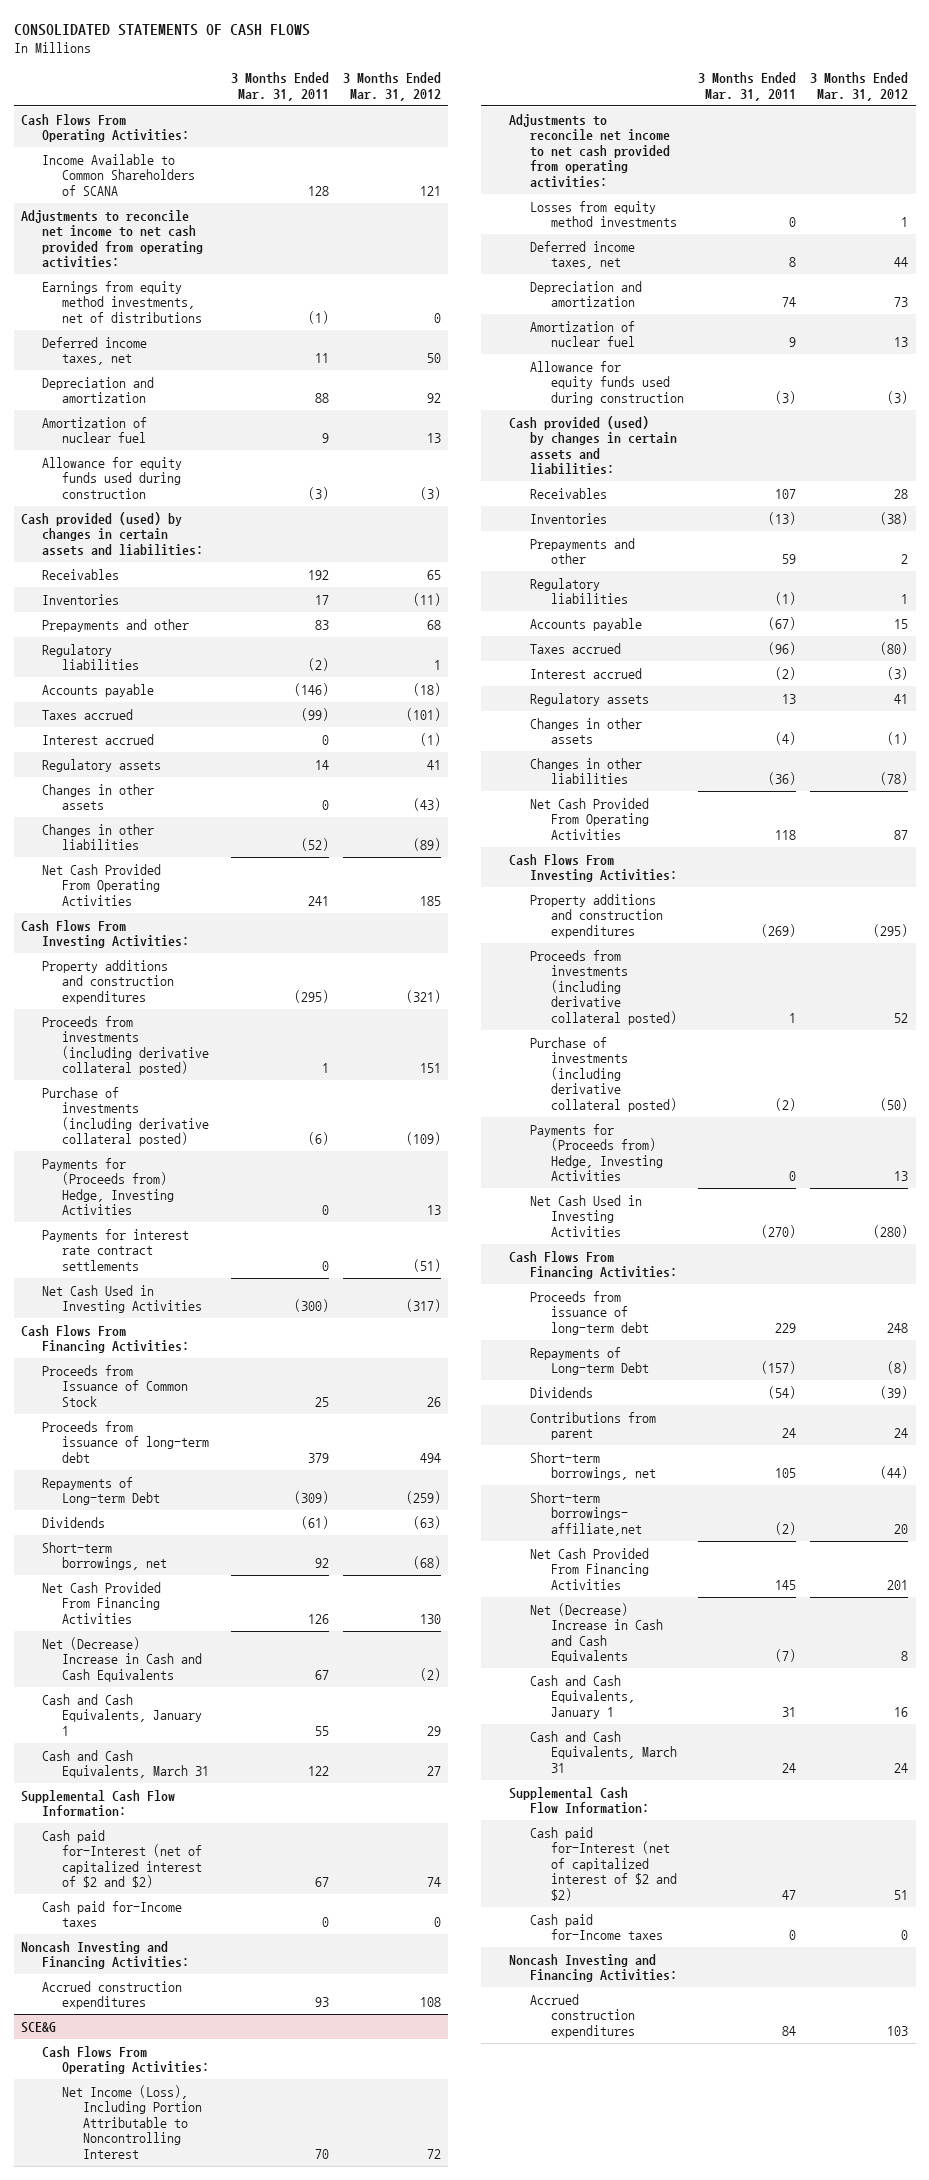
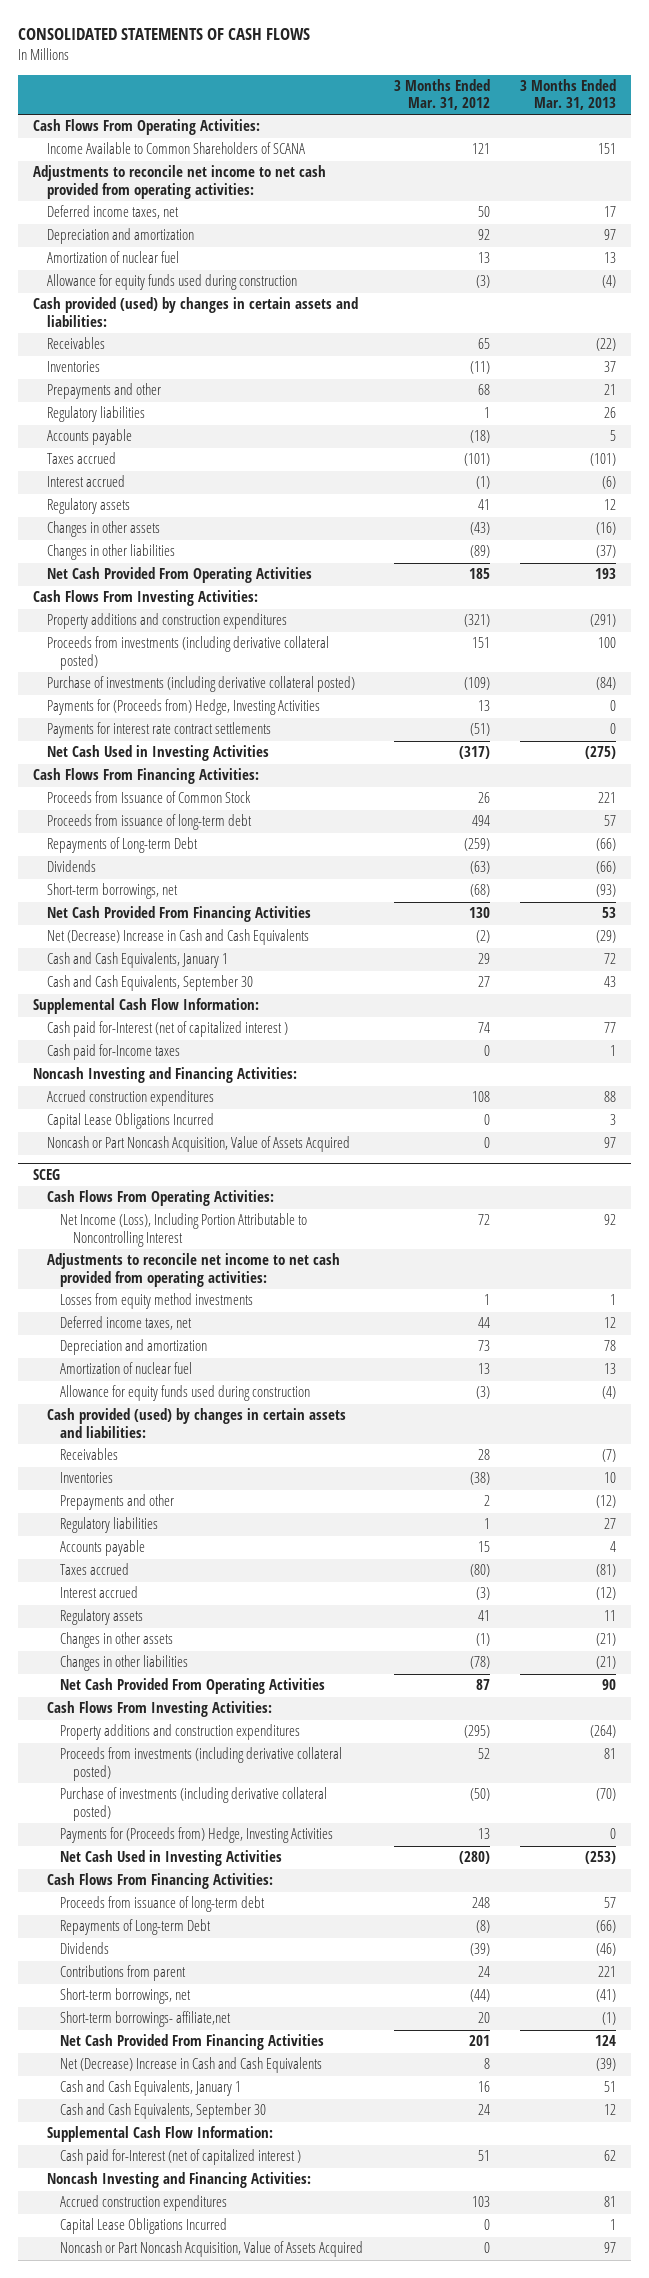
[230,72,329,101] 3 Months Ended Mar. 31, 2011 -> none
none -> [520,79,617,111] 3 Months Ended Mar. 31, 2013
[41,280,203,323] Earnings from equity method investments, net of distributions -> none
[41,1749,210,1779] Cash and Cash Equivalents, March 31 -> [46,975,253,992] Cash and Cash Equivalents, September 30
[41,1829,203,1889] Cash paid for-Interest (net of capitalized interest of $2 and $2) -> [46,1021,288,1038] Cash paid for-Interest (net of capitalized interest )
[20,2020,56,2033] SCE&G -> none
none -> [46,1113,214,1130] Capital Lease Obligations Incurred
none -> [46,1136,350,1153] Noncash or Part Noncash Acquisition, Value of Assets Acquired
none -> [33,1169,61,1181] SCEG
[530,1730,677,1773] Cash and Cash Equivalents, March 31 -> [59,2103,266,2120] Cash and Cash Equivalents, September 30
[530,1913,663,1941] Cash paid for-Income taxes -> none
[530,1826,677,1901] Cash paid for-Interest (net of capitalized interest of $2 and $2) -> [59,2149,301,2166] Cash paid for-Interest (net of capitalized interest )
none -> [59,2218,227,2235] Capital Lease Obligations Incurred
none -> [59,2241,363,2258] Noncash or Part Noncash Acquisition, Value of Assets Acquired

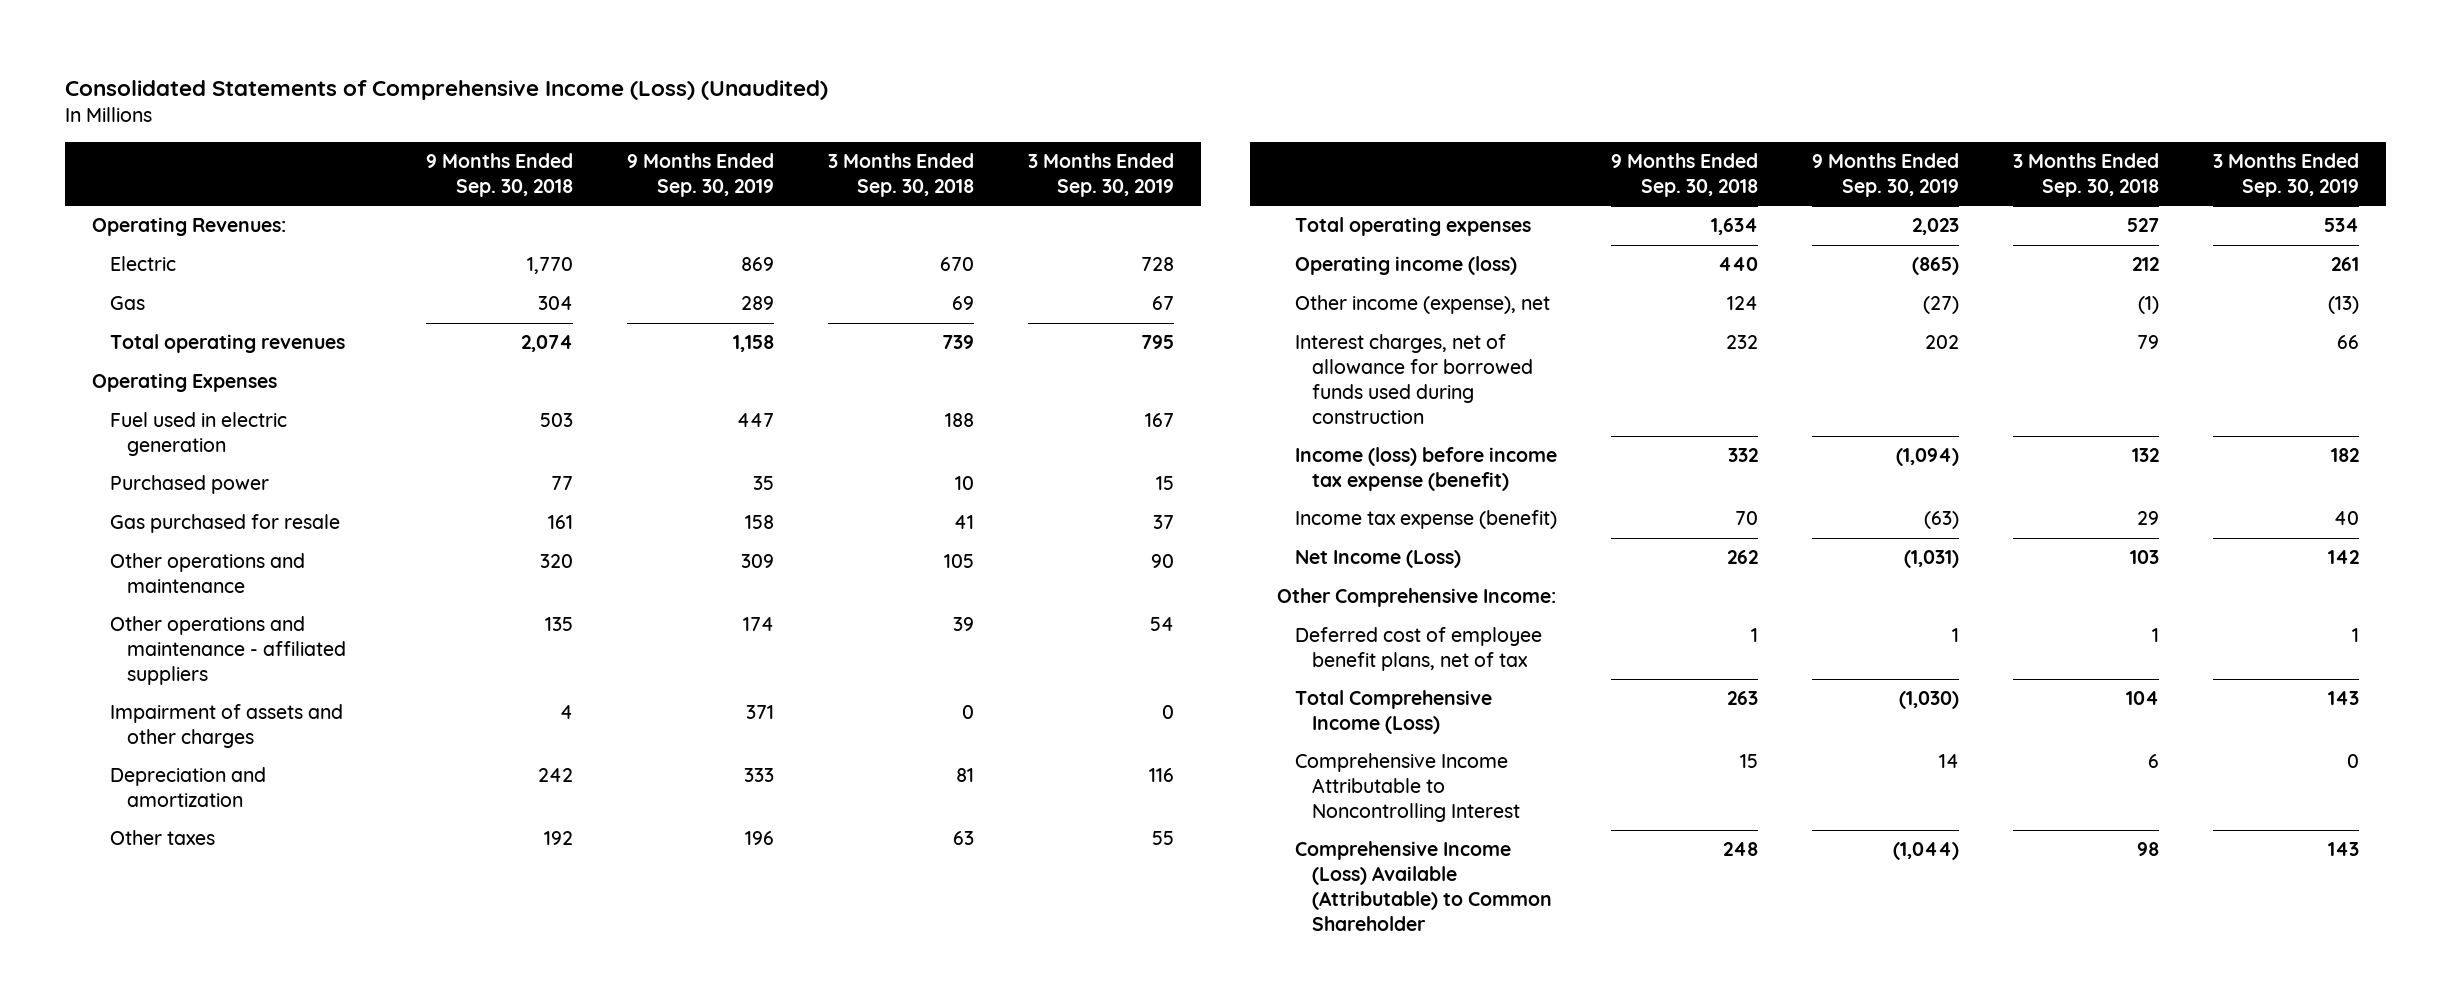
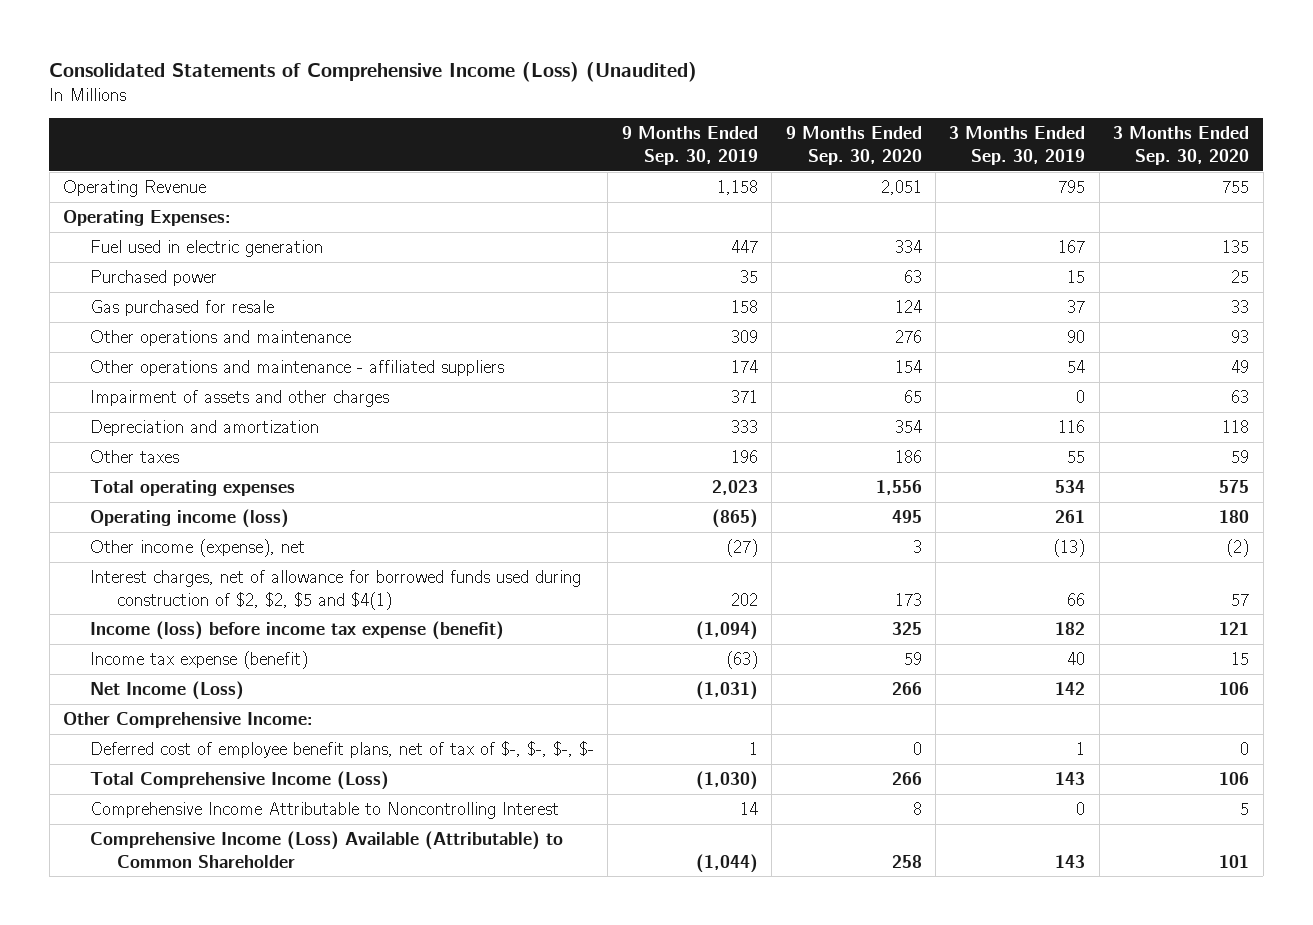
[425,153,573,197] 9 Months Ended Sep. 30, 2018 -> none
[828,153,975,197] 3 Months Ended Sep. 30, 2018 -> none
none -> [785,126,922,165] 9 Months Ended Sep. 30, 2020
none -> [1113,126,1250,165] 3 Months Ended Sep. 30, 2020
[92,217,287,237] Operating Revenues: -> none
[109,256,176,272] Electric -> none
[109,296,145,311] Gas -> none
[109,334,345,354] Total operating revenues -> [63,179,207,197] Operating Revenue
[92,373,278,393] Operating Expenses -> [63,209,232,226] Operating Expenses:
[1294,334,1534,424] Interest charges, net of allowance for borrowed funds used during construction -> [89,569,581,610] Interest charges, net of allowance for borrowed funds used during construction of $2, $2, $5 and $4(1)
[1294,627,1542,672] Deferred cost of employee benefit plans, net of tax -> [89,740,594,758] Deferred cost of employee benefit plans, net of tax of $-, $-, $-, $-

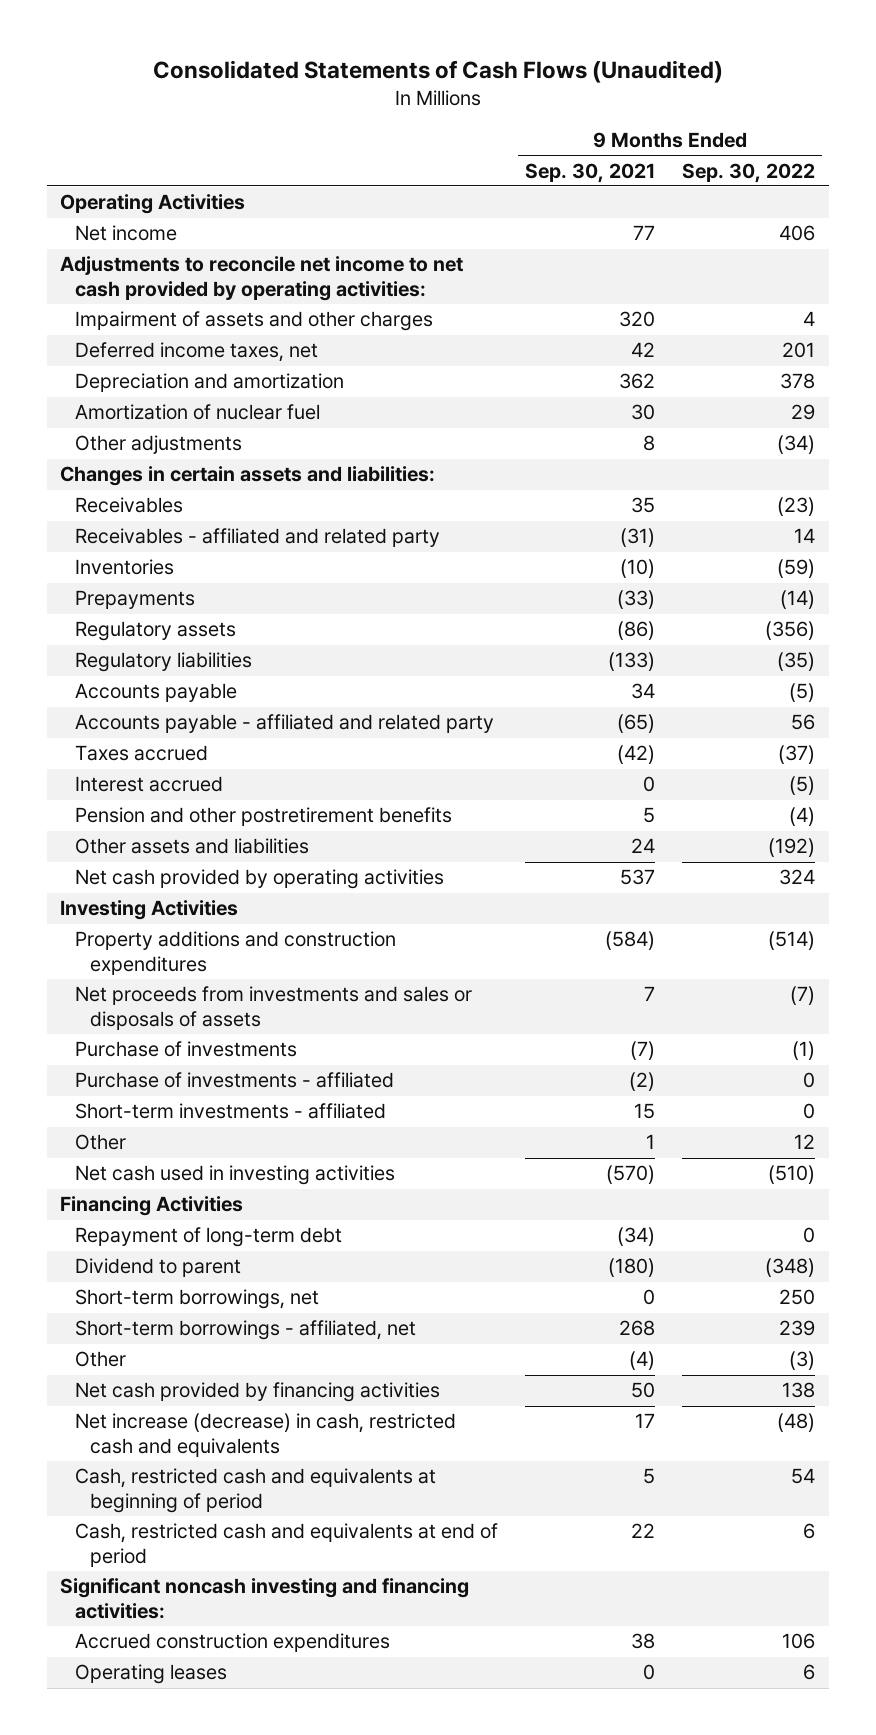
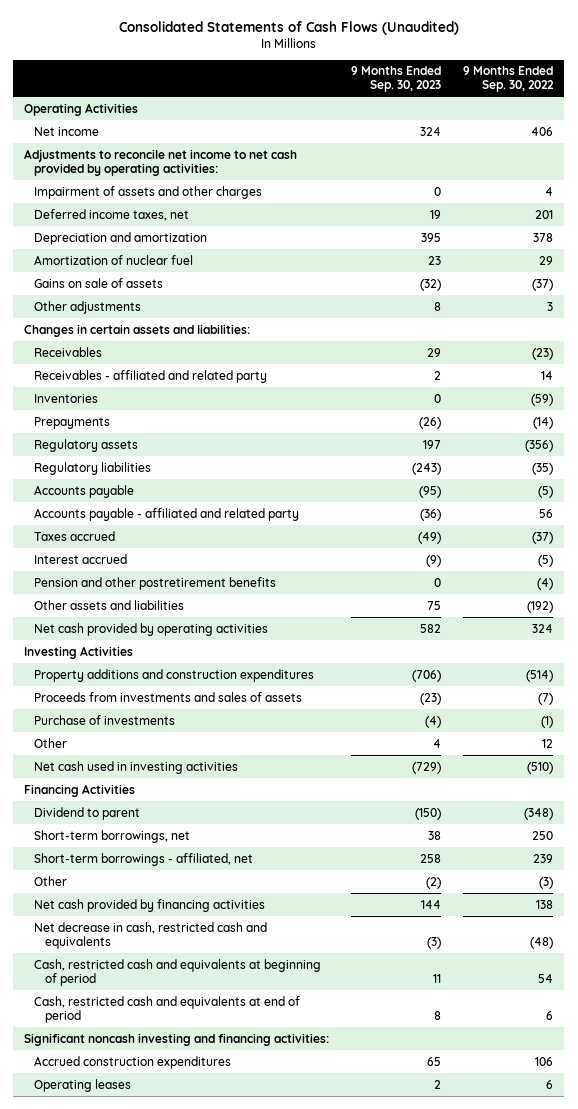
[525,162,656,183] Sep. 30, 2021 -> none
none -> [351,66,442,93] 9 Months Ended Sep. 30, 2023
none -> [34,277,164,288] Gains on sale of assets
[777,435,816,455] (34) -> [547,301,554,311] 3
[75,986,473,1031] Net proceeds from investments and sales or disposals of assets -> [34,691,303,702] Proceeds from investments and sales of assets
[75,1072,395,1089] Purchase of investments - affiliated -> none
[75,1103,387,1120] Short-term investments - affiliated -> none
[75,1227,343,1248] Repayment of long-term debt -> none
[75,1413,457,1458] Net increase (decrease) in cash, restricted cash and equivalents -> [34,921,268,949] Net decrease in cash, restricted cash and equivalents

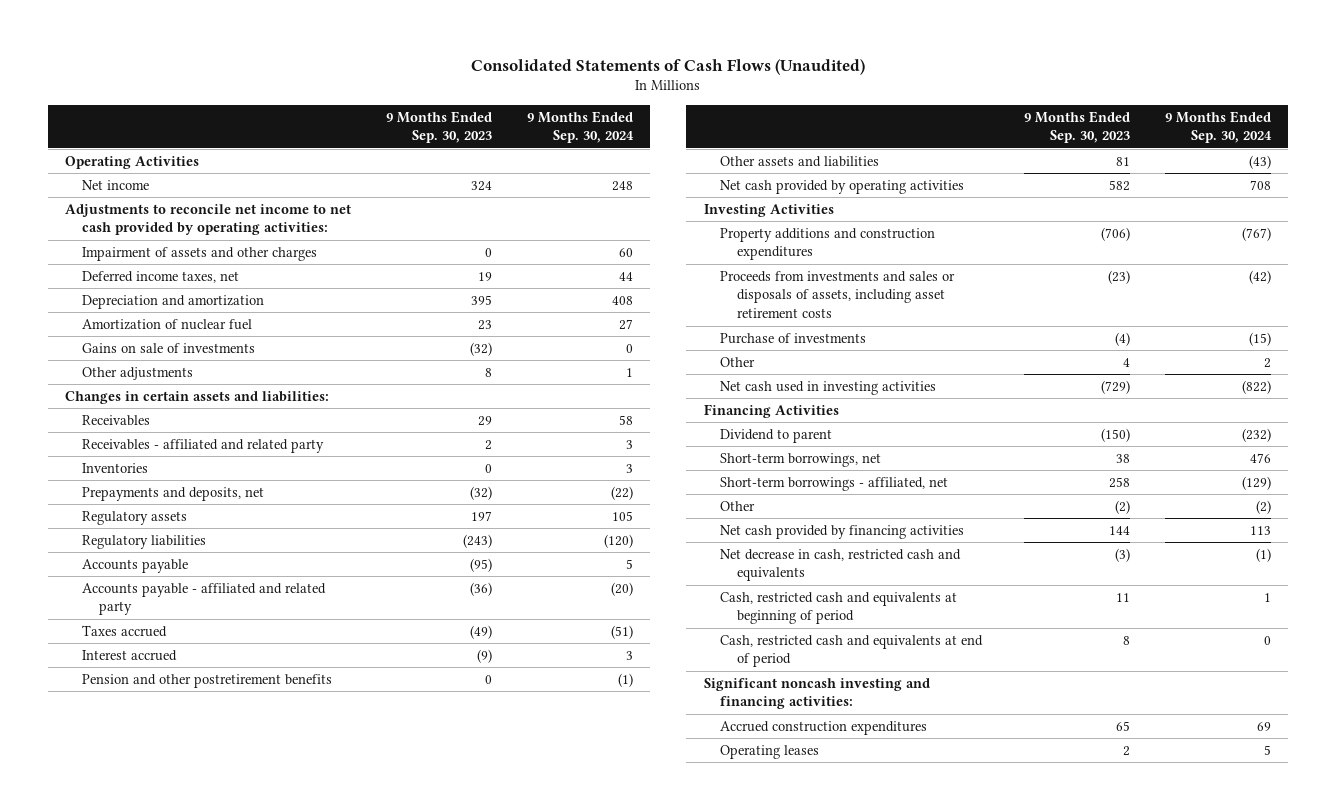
[463,66,555,93] 9 Months Ended Sep. 30, 2022 -> none
none -> [526,110,634,144] 9 Months Ended Sep. 30, 2024
[34,277,164,288] Gains on sale of assets -> [81,342,255,353] Gains on sale of investments
[34,416,111,429] Prepayments -> none
none -> [81,486,264,501] Prepayments and deposits, net
[427,600,442,610] 75 -> [1116,156,1131,166] 81
[34,691,303,702] Proceeds from investments and sales of assets -> [720,270,956,319] Proceeds from investments and sales or disposals of assets, including asset retirement costs

